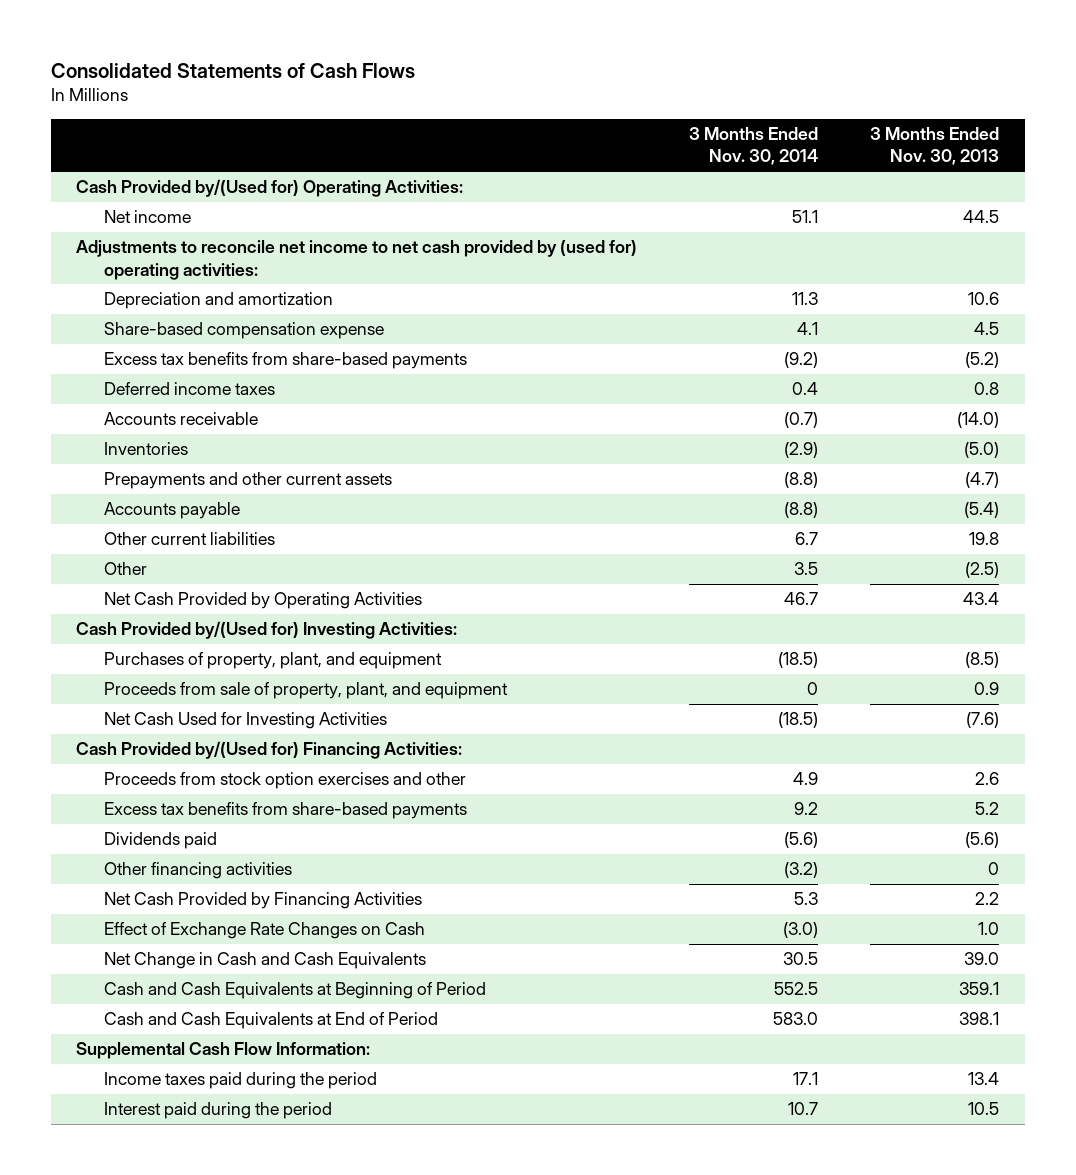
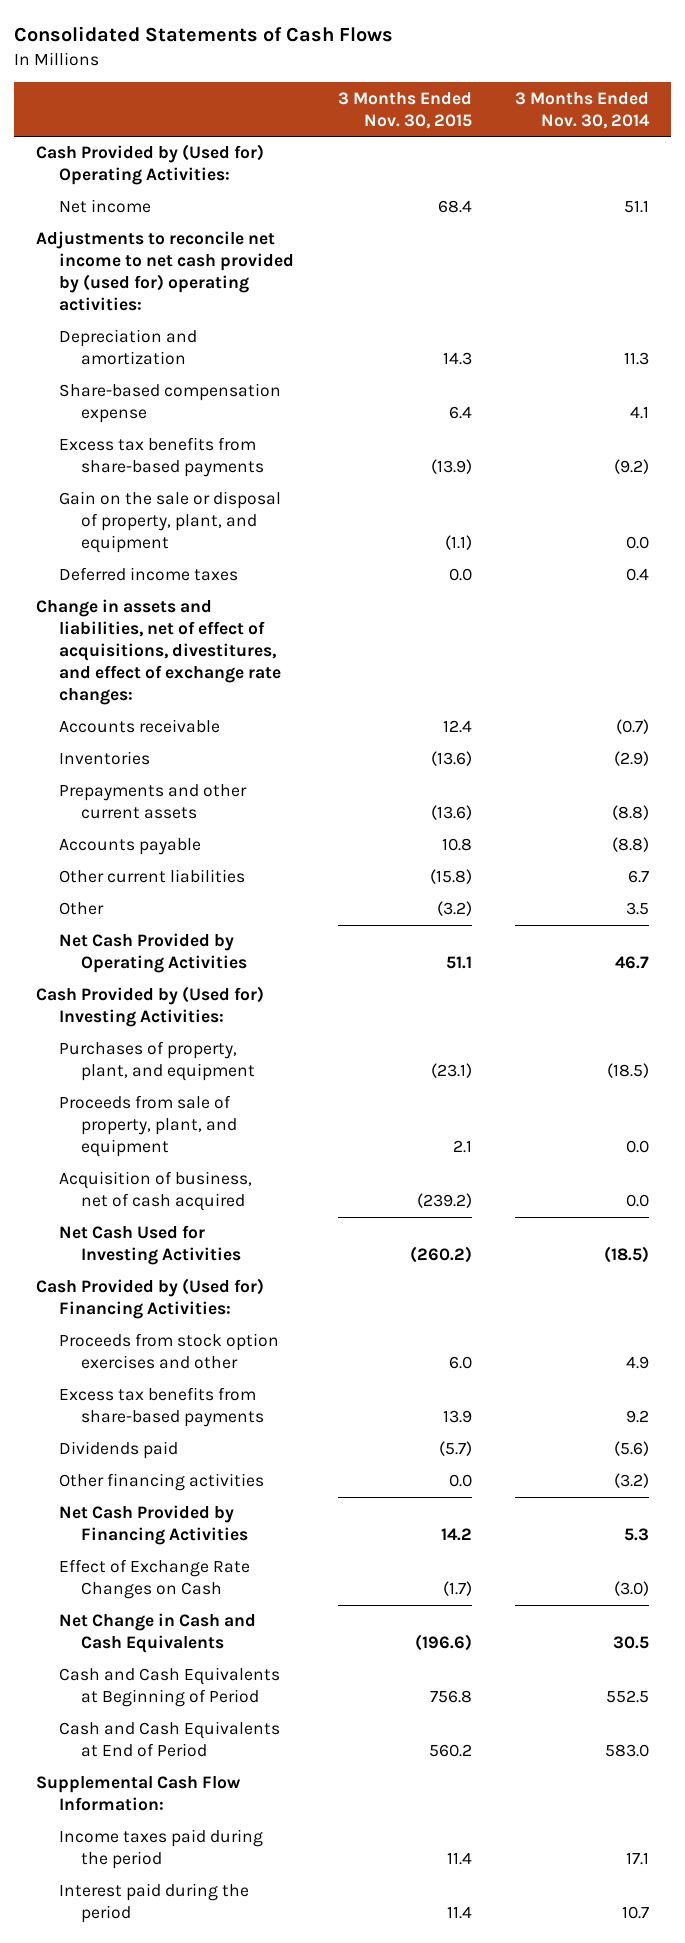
[870,127,1000,166] 3 Months Ended Nov. 30, 2013 -> none
none -> [337,91,472,129] 3 Months Ended Nov. 30, 2015
[76,179,464,198] Cash Provided by/(Used for) Operating Activities: -> [36,144,265,186] Cash Provided by (Used for) Operating Activities:
none -> [58,491,281,554] Gain on the sale or disposal of property, plant, and equipment
none -> [36,599,281,706] Change in assets and liabilities, net of effect of acquisitions, divestitures, and effect of exchange rate changes:
[76,621,458,640] Cash Provided by/(Used for) Investing Activities: -> [36,986,265,1028] Cash Provided by (Used for) Investing Activities:
[807,682,819,696] 0 -> [626,1140,650,1154] 0.0
none -> [58,1171,252,1212] Acquisition of business, net of cash acquired
[76,741,463,760] Cash Provided by/(Used for) Financing Activities: -> [36,1278,265,1320] Cash Provided by (Used for) Financing Activities:

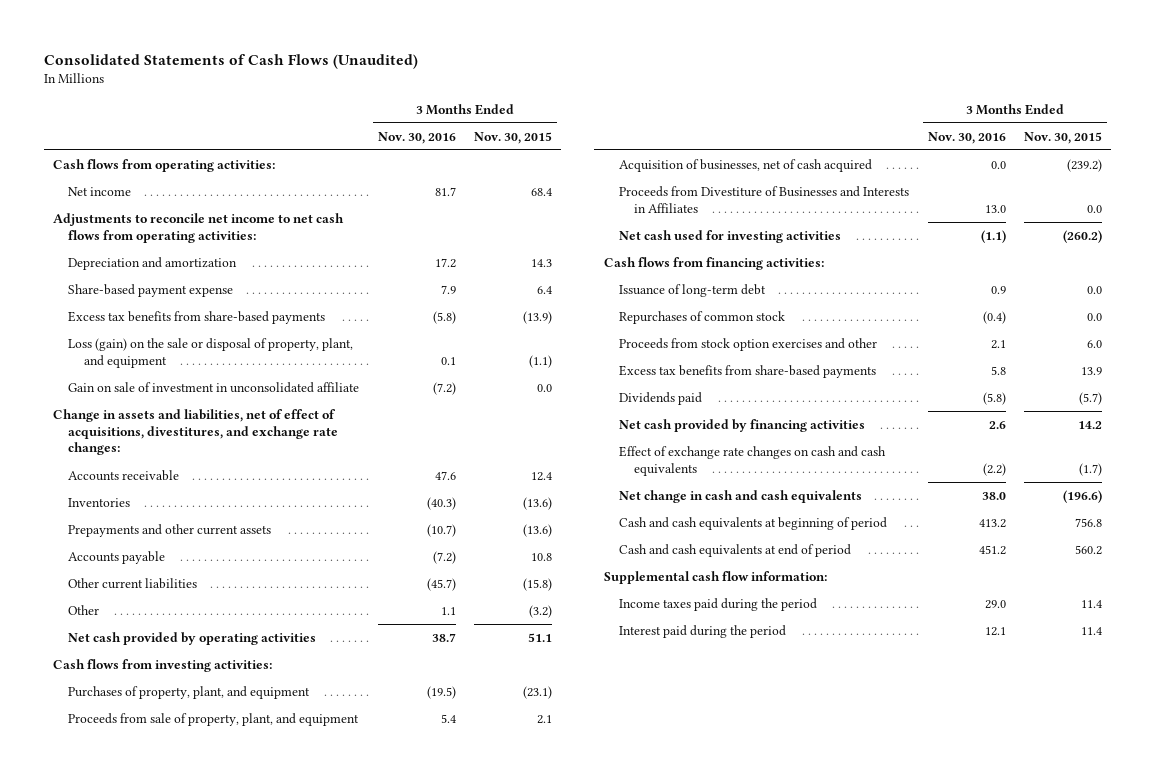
[14,26,394,43] Consolidated Statements of Cash Flows -> [44,53,419,69] Consolidated Statements of Cash Flows (Unaudited)
[515,91,651,129] 3 Months Ended Nov. 30, 2014 -> none
none -> [377,131,456,144] Nov. 30, 2016
[36,144,265,186] Cash Provided by (Used for) Operating Activities: -> [53,158,276,172] Cash flows from operating activities:
[36,231,294,312] Adjustments to reconcile net income to net cash provided by (used for) operating activities: -> [53,212,345,243] Adjustments to reconcile net income to net cash flows from operating activities:
[58,383,281,424] Share-based compensation expense -> [68,283,234,297] Share-based payment expense
[58,567,238,582] Deferred income taxes -> none
[58,491,281,554] Gain on the sale or disposal of property, plant, and equipment -> [68,337,354,368] Loss (gain) on the sale or disposal of property, plant, and equipment
none -> [68,381,360,393] Gain on sale of investment in unconsolidated affiliate
[36,599,281,706] Change in assets and liabilities, net of effect of acquisitions, divestitures, and effect of exchange rate changes: -> [53,408,339,456] Change in assets and liabilities, net of effect of acquisitions, divestitures, and exchange rate changes:
[58,933,248,974] Net Cash Provided by Operating Activities -> [68,631,317,645] Net cash provided by operating activities
[36,986,265,1028] Cash Provided by (Used for) Investing Activities: -> [53,658,273,672] Cash flows from investing activities:
[58,1171,252,1212] Acquisition of business, net of cash acquired -> [618,158,872,172] Acquisition of businesses, net of cash acquired
none -> [618,185,909,213] Proceeds from Divestiture of Businesses and Interests in Affiliates
[58,1225,242,1266] Net Cash Used for Investing Activities -> [618,229,841,243] Net cash used for investing activities
[36,1278,265,1320] Cash Provided by (Used for) Financing Activities: -> [603,256,824,270] Cash flows from financing activities:
none -> [618,283,766,297] Issuance of long-term debt
none -> [618,310,785,324] Repurchases of common stock
[58,1473,264,1492] Other financing activities -> none
[58,1505,249,1546] Net Cash Provided by Financing Activities -> [618,418,865,432] Net cash provided by financing activities
[58,1559,250,1600] Effect of Exchange Rate Changes on Cash -> [618,445,886,476] Effect of exchange rate changes on cash and cash equivalents
[58,1613,256,1654] Net Change in Cash and Cash Equivalents -> [618,489,862,503] Net change in cash and cash equivalents
[58,1667,280,1708] Cash and Cash Equivalents at Beginning of Period -> [618,516,887,530] Cash and cash equivalents at beginning of period
[58,1721,280,1758] Cash and Cash Equivalents at End of Period -> [618,543,851,557] Cash and cash equivalents at end of period
[36,1776,241,1812] Supplemental Cash Flow Information: -> [603,570,827,584] Supplemental cash flow information:

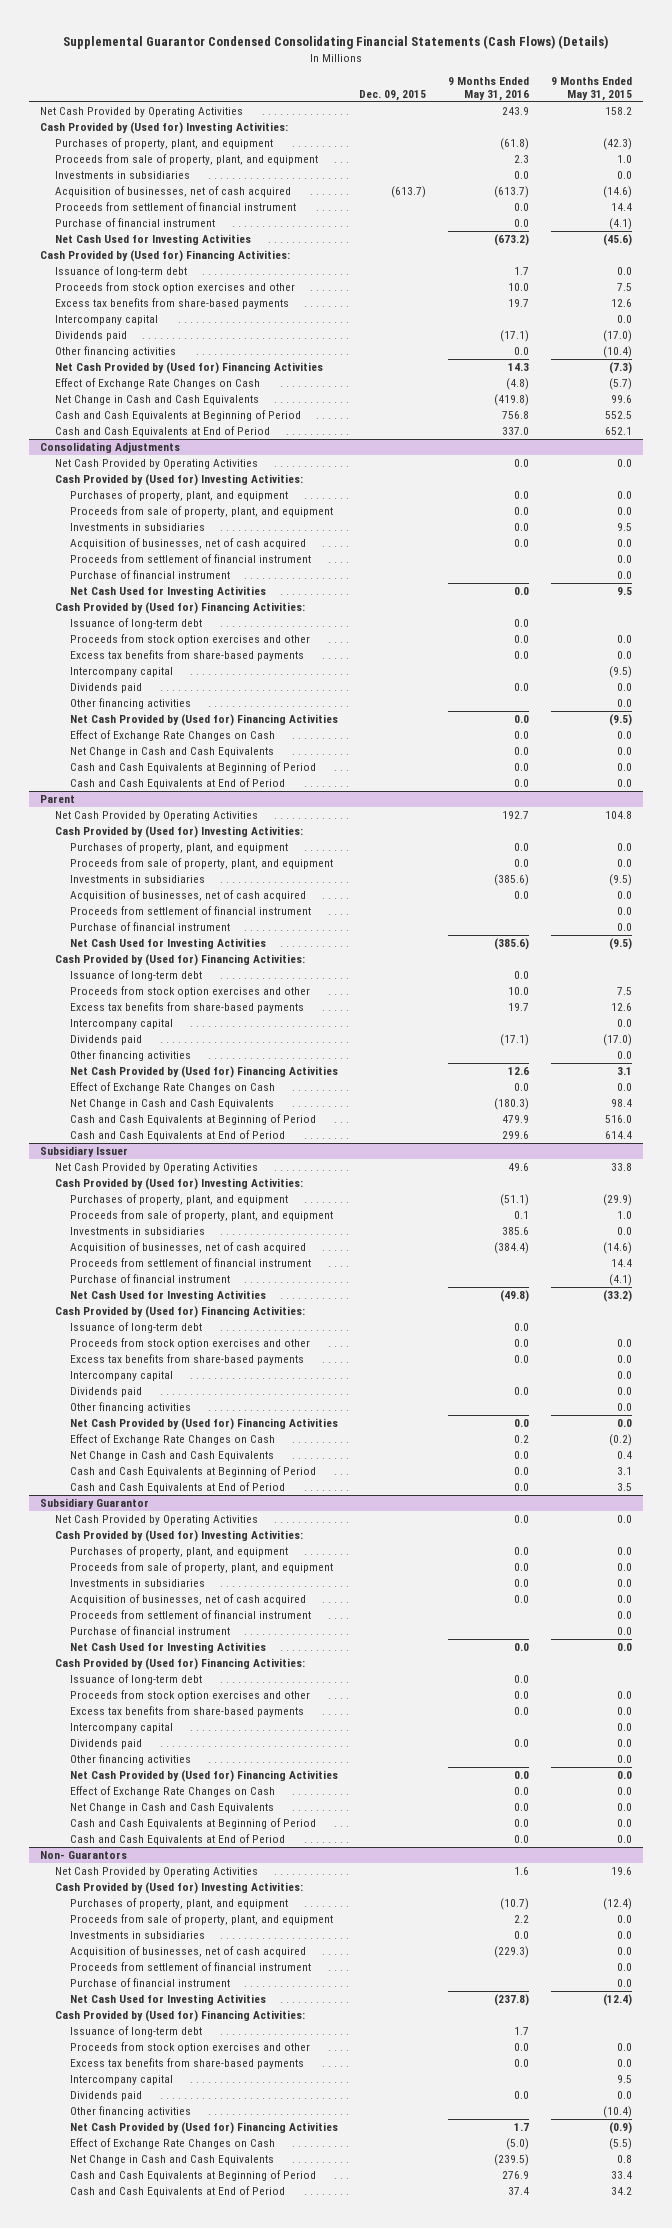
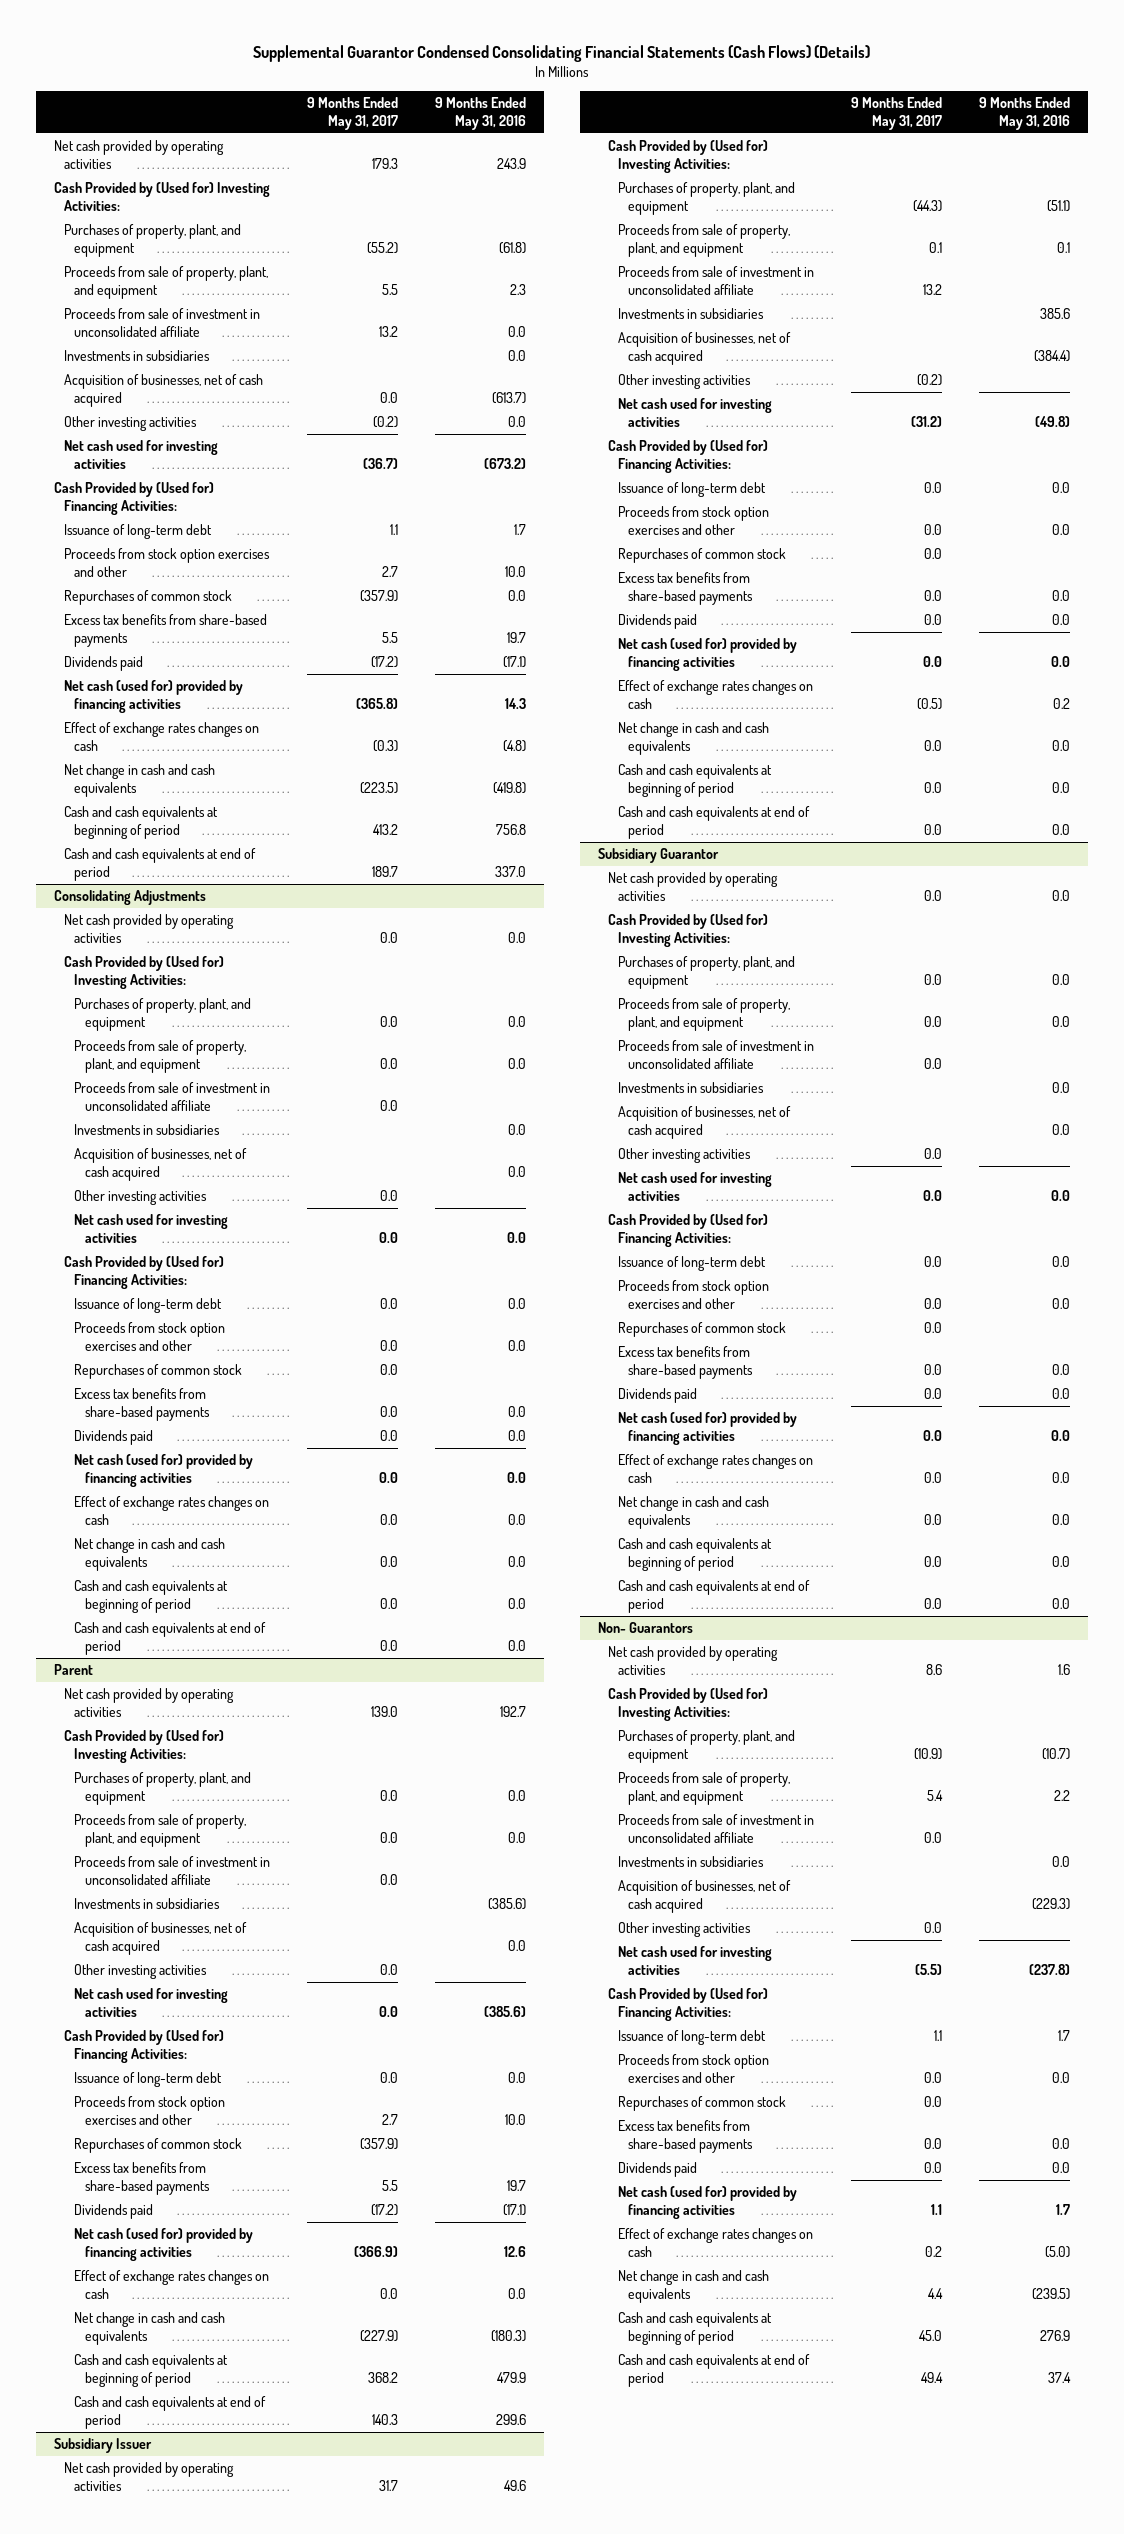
[359,89,427,101] Dec. 09, 2015 -> none
[550,76,632,101] 9 Months Ended May 31, 2015 -> none
none -> [307,96,399,130] 9 Months Ended May 31, 2017
[39,106,243,117] Net Cash Provided by Operating Activities -> [54,140,225,170] Net cash provided by operating activities
none -> [64,308,261,338] Proceeds from sale of investment in unconsolidated affiliate
[54,201,296,211] Proceeds from settlement of financial instrument -> none
[54,217,215,227] Purchase of financial instrument -> none
none -> [64,416,198,432] Other investing activities
[54,233,251,245] Net Cash Used for Investing Activities -> [64,440,219,470] Net cash used for investing activities
none -> [64,590,233,606] Repurchases of common stock
[54,314,158,325] Intercompany capital -> none
[54,345,176,357] Other financing activities -> none
[54,361,323,374] Net Cash Provided by (Used for) Financing Activities -> [64,680,244,714] Net cash (used for) provided by financing activities
[54,377,260,389] Effect of Exchange Rate Changes on Cash -> [64,722,260,752] Effect of exchange rates changes on cash
[54,394,259,405] Net Change in Cash and Cash Equivalents -> [64,764,216,798] Net change in cash and cash equivalents
[54,409,301,421] Cash and Cash Equivalents at Beginning of Period -> [64,806,219,840] Cash and cash equivalents at beginning of period
[54,425,270,437] Cash and Cash Equivalents at End of Period -> [64,848,257,882] Cash and cash equivalents at end of period
[54,458,258,469] Net Cash Provided by Operating Activities -> [64,914,235,944] Net cash provided by operating activities
none -> [74,1082,271,1112] Proceeds from sale of investment in unconsolidated affiliate
[69,553,311,563] Proceeds from settlement of financial instrument -> none
[69,569,230,579] Purchase of financial instrument -> none
none -> [74,1190,208,1206] Other investing activities
[69,585,266,597] Net Cash Used for Investing Activities -> [74,1214,229,1244] Net cash used for investing activities
none -> [74,1364,243,1380] Repurchases of common stock
[69,666,173,677] Intercompany capital -> none
[69,697,191,709] Other financing activities -> none
[69,713,338,726] Net Cash Provided by (Used for) Financing Activities -> [74,1454,254,1488] Net cash (used for) provided by financing activities
[69,729,275,741] Effect of Exchange Rate Changes on Cash -> [74,1496,270,1526] Effect of exchange rates changes on cash
[69,746,274,757] Net Change in Cash and Cash Equivalents -> [74,1538,226,1572] Net change in cash and cash equivalents
[69,761,316,773] Cash and Cash Equivalents at Beginning of Period -> [74,1580,229,1614] Cash and cash equivalents at beginning of period
[69,777,285,789] Cash and Cash Equivalents at End of Period -> [74,1622,267,1656] Cash and cash equivalents at end of period
[54,810,258,821] Net Cash Provided by Operating Activities -> [64,1688,235,1718] Net cash provided by operating activities
none -> [74,1856,271,1886] Proceeds from sale of investment in unconsolidated affiliate
[69,905,311,915] Proceeds from settlement of financial instrument -> none
[69,921,230,931] Purchase of financial instrument -> none
none -> [74,1964,208,1980] Other investing activities
[69,937,266,949] Net Cash Used for Investing Activities -> [74,1988,229,2018] Net cash used for investing activities
none -> [74,2138,243,2154] Repurchases of common stock
[69,1018,173,1029] Intercompany capital -> none
[69,1049,191,1061] Other financing activities -> none
[69,1065,338,1078] Net Cash Provided by (Used for) Financing Activities -> [74,2228,254,2262] Net cash (used for) provided by financing activities
[69,1081,275,1093] Effect of Exchange Rate Changes on Cash -> [74,2270,270,2300] Effect of exchange rates changes on cash
[69,1098,274,1109] Net Change in Cash and Cash Equivalents -> [74,2312,226,2346] Net change in cash and cash equivalents
[69,1113,316,1125] Cash and Cash Equivalents at Beginning of Period -> [74,2354,229,2388] Cash and cash equivalents at beginning of period
[69,1129,285,1141] Cash and Cash Equivalents at End of Period -> [74,2396,267,2430] Cash and cash equivalents at end of period
[54,1162,258,1173] Net Cash Provided by Operating Activities -> [64,2462,235,2492] Net cash provided by operating activities
none -> [618,266,815,296] Proceeds from sale of investment in unconsolidated affiliate
[69,1257,311,1267] Proceeds from settlement of financial instrument -> none
[69,1273,230,1283] Purchase of financial instrument -> none
none -> [618,374,752,390] Other investing activities
[69,1289,266,1301] Net Cash Used for Investing Activities -> [618,398,773,428] Net cash used for investing activities
none -> [618,548,787,564] Repurchases of common stock
[69,1370,173,1381] Intercompany capital -> none
[69,1401,191,1413] Other financing activities -> none
[69,1417,338,1430] Net Cash Provided by (Used for) Financing Activities -> [618,638,798,672] Net cash (used for) provided by financing activities
[69,1433,275,1445] Effect of Exchange Rate Changes on Cash -> [618,680,814,710] Effect of exchange rates changes on cash
[69,1450,274,1461] Net Change in Cash and Cash Equivalents -> [618,722,770,756] Net change in cash and cash equivalents
[69,1465,316,1477] Cash and Cash Equivalents at Beginning of Period -> [618,764,773,798] Cash and cash equivalents at beginning of period
[69,1481,285,1493] Cash and Cash Equivalents at End of Period -> [618,806,811,840] Cash and cash equivalents at end of period
[54,1514,258,1525] Net Cash Provided by Operating Activities -> [608,872,779,902] Net cash provided by operating activities
none -> [618,1040,815,1070] Proceeds from sale of investment in unconsolidated affiliate
[69,1609,311,1619] Proceeds from settlement of financial instrument -> none
[69,1625,230,1635] Purchase of financial instrument -> none
none -> [618,1148,752,1164] Other investing activities
[69,1641,266,1653] Net Cash Used for Investing Activities -> [618,1172,773,1202] Net cash used for investing activities
none -> [618,1322,787,1338] Repurchases of common stock
[69,1722,173,1733] Intercompany capital -> none
[69,1753,191,1765] Other financing activities -> none
[69,1769,338,1782] Net Cash Provided by (Used for) Financing Activities -> [618,1412,798,1446] Net cash (used for) provided by financing activities
[69,1785,275,1797] Effect of Exchange Rate Changes on Cash -> [618,1454,814,1484] Effect of exchange rates changes on cash
[69,1802,274,1813] Net Change in Cash and Cash Equivalents -> [618,1496,770,1530] Net change in cash and cash equivalents
[69,1817,316,1829] Cash and Cash Equivalents at Beginning of Period -> [618,1538,773,1572] Cash and cash equivalents at beginning of period
[69,1833,285,1845] Cash and Cash Equivalents at End of Period -> [618,1580,811,1614] Cash and cash equivalents at end of period
[54,1866,258,1877] Net Cash Provided by Operating Activities -> [608,1646,779,1676] Net cash provided by operating activities
none -> [618,1814,815,1844] Proceeds from sale of investment in unconsolidated affiliate
[69,1961,311,1971] Proceeds from settlement of financial instrument -> none
[69,1977,230,1987] Purchase of financial instrument -> none
none -> [618,1922,752,1938] Other investing activities
[69,1993,266,2005] Net Cash Used for Investing Activities -> [618,1946,773,1976] Net cash used for investing activities
none -> [618,2096,787,2112] Repurchases of common stock
[69,2074,173,2085] Intercompany capital -> none
[69,2105,191,2117] Other financing activities -> none
[69,2121,338,2134] Net Cash Provided by (Used for) Financing Activities -> [618,2186,798,2220] Net cash (used for) provided by financing activities
[69,2137,275,2149] Effect of Exchange Rate Changes on Cash -> [618,2228,814,2258] Effect of exchange rates changes on cash
[69,2154,274,2165] Net Change in Cash and Cash Equivalents -> [618,2270,770,2304] Net change in cash and cash equivalents
[69,2169,316,2181] Cash and Cash Equivalents at Beginning of Period -> [618,2312,773,2346] Cash and cash equivalents at beginning of period
[69,2185,285,2197] Cash and Cash Equivalents at End of Period -> [618,2354,811,2388] Cash and cash equivalents at end of period

